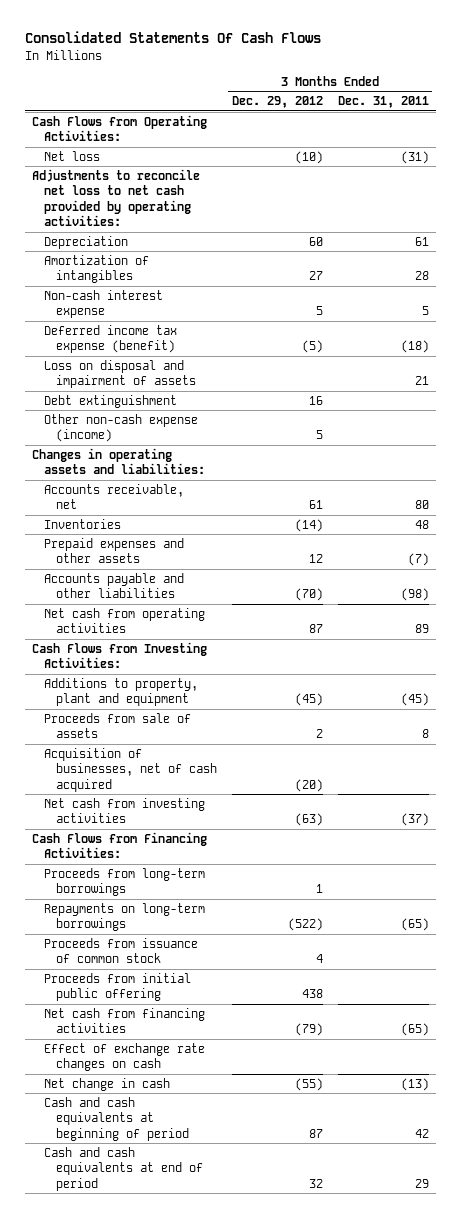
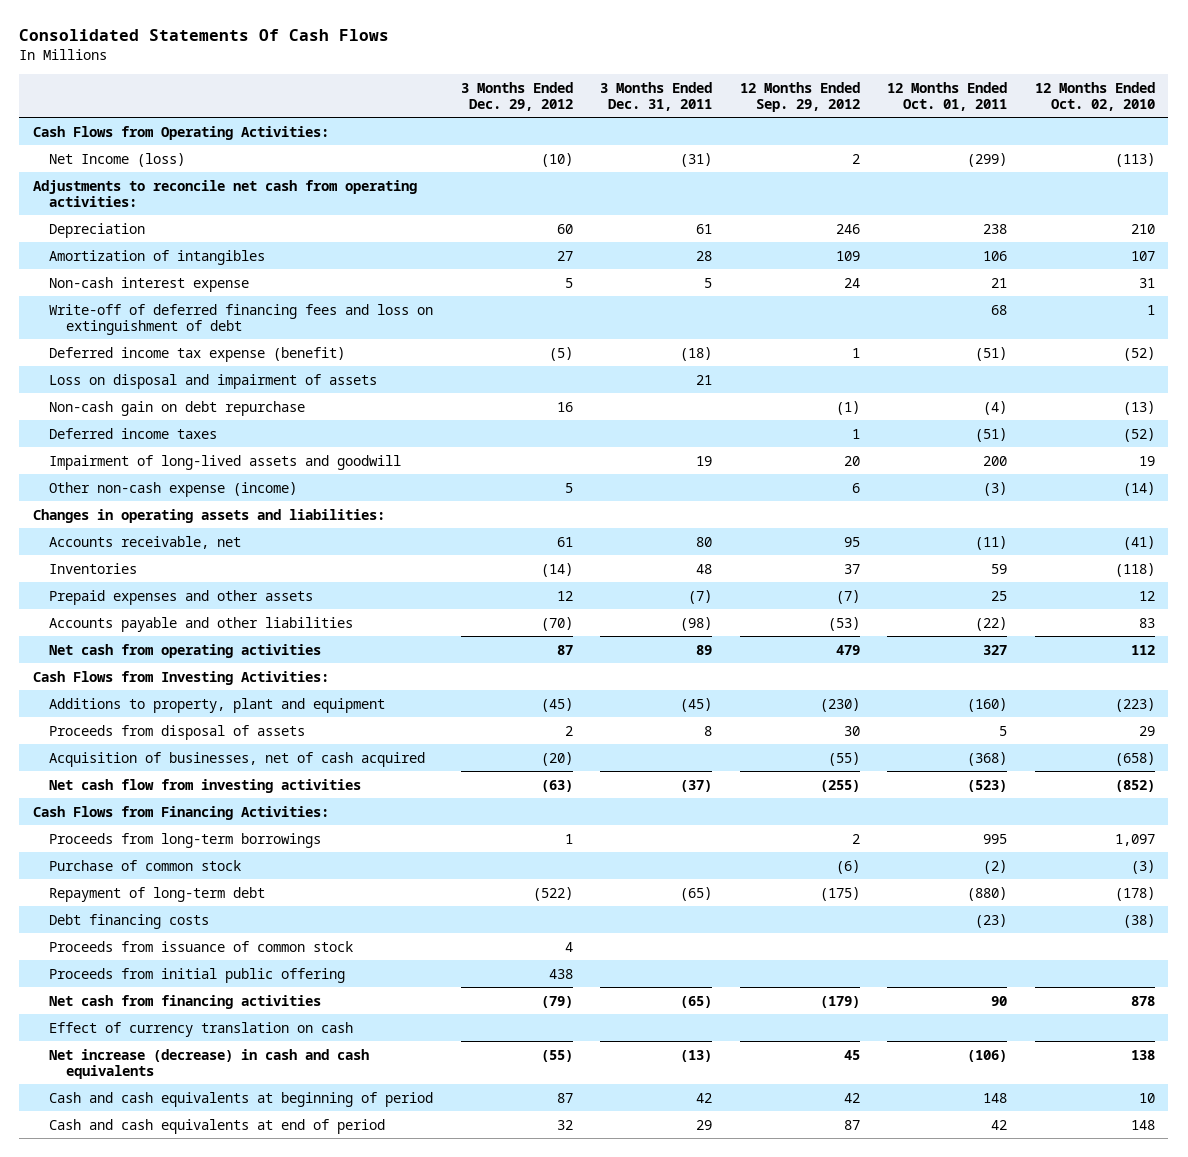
none -> [739,81,860,112] 12 Months Ended Sep. 29, 2012
none -> [887,81,1008,111] 12 Months Ended Oct. 01, 2011
none -> [1034,81,1155,111] 12 Months Ended Oct. 02, 2010
[44,150,101,161] Net loss -> [49,152,186,167] Net Income (loss)
[32,168,201,227] Adjustments to reconcile net loss to net cash provided by operating activities: -> [32,179,417,207] Adjustments to reconcile net cash from operating activities:
none -> [49,303,434,335] Write-off of deferred financing fees and loss on extinguishment of debt
[44,394,178,408] Debt extinguishment -> [49,400,306,416] Non-cash gain on debt repurchase
none -> [49,427,218,439] Deferred income taxes
none -> [49,454,402,470] Impairment of long-lived assets and goodwill
[44,712,192,739] Proceeds from sale of assets -> [49,724,306,740] Proceeds from disposal of assets
[44,797,206,824] Net cash from investing activities -> [49,778,362,793] Net cash flow from investing activities
none -> [49,859,242,871] Purchase of common stock
[44,902,206,932] Repayments on long-term borrowings -> [49,886,266,902] Repayment of long-term debt
none -> [49,913,210,929] Debt financing costs
[44,1042,206,1072] Effect of exchange rate changes on cash -> [49,1021,354,1037] Effect of currency translation on cash
[44,1077,171,1091] Net change in cash -> [49,1048,370,1079] Net increase (decrease) in cash and cash equivalents

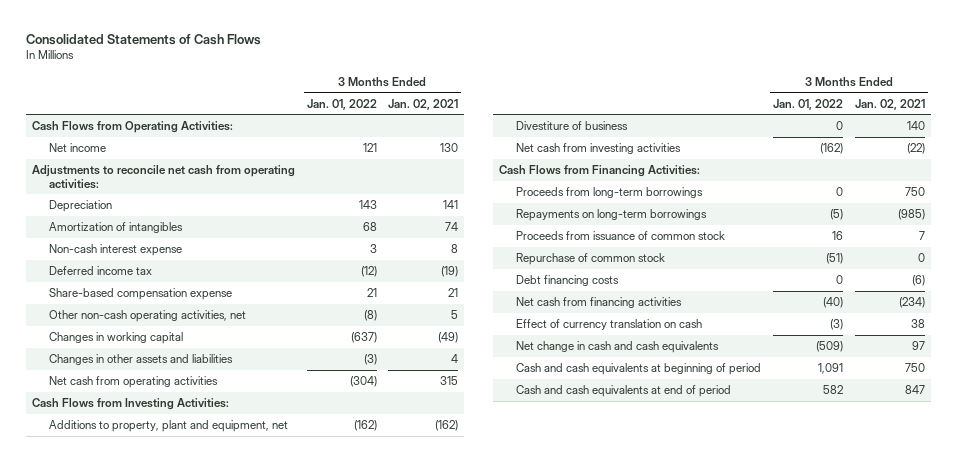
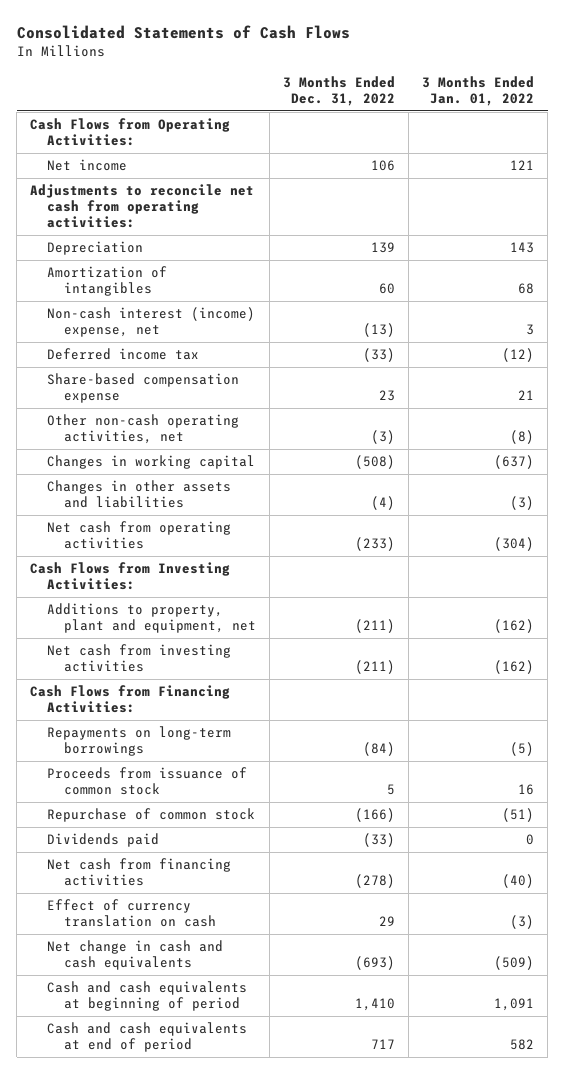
[388,98,459,110] Jan. 02, 2021 -> none
none -> [282,76,395,106] 3 Months Ended Dec. 31, 2022
[48,244,182,257] Non-cash interest expense -> [46,307,255,338] Non-cash interest (income) expense, net
[515,121,628,131] Divestiture of business -> none
[515,187,703,199] Proceeds from long-term borrowings -> none
[515,275,619,287] Debt financing costs -> none
none -> [46,833,159,848] Dividends paid

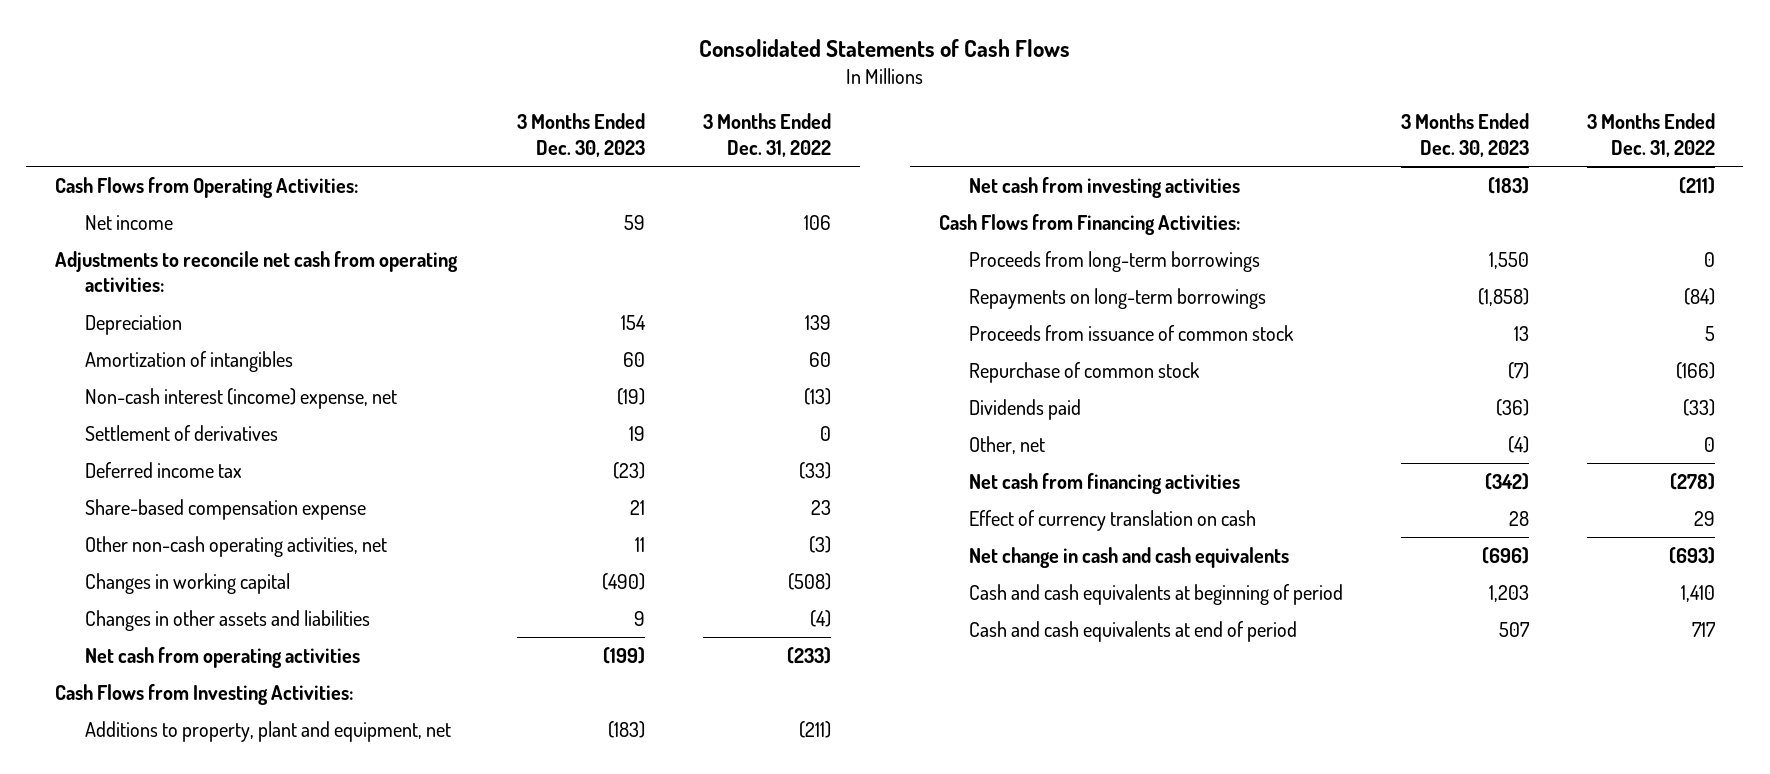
[421,76,534,106] 3 Months Ended Jan. 01, 2022 -> none
none -> [517,113,646,157] 3 Months Ended Dec. 30, 2023
none -> [85,424,279,441] Settlement of derivatives
none -> [968,250,1260,272] Proceeds from long-term borrowings
none -> [968,435,1045,454] Other, net

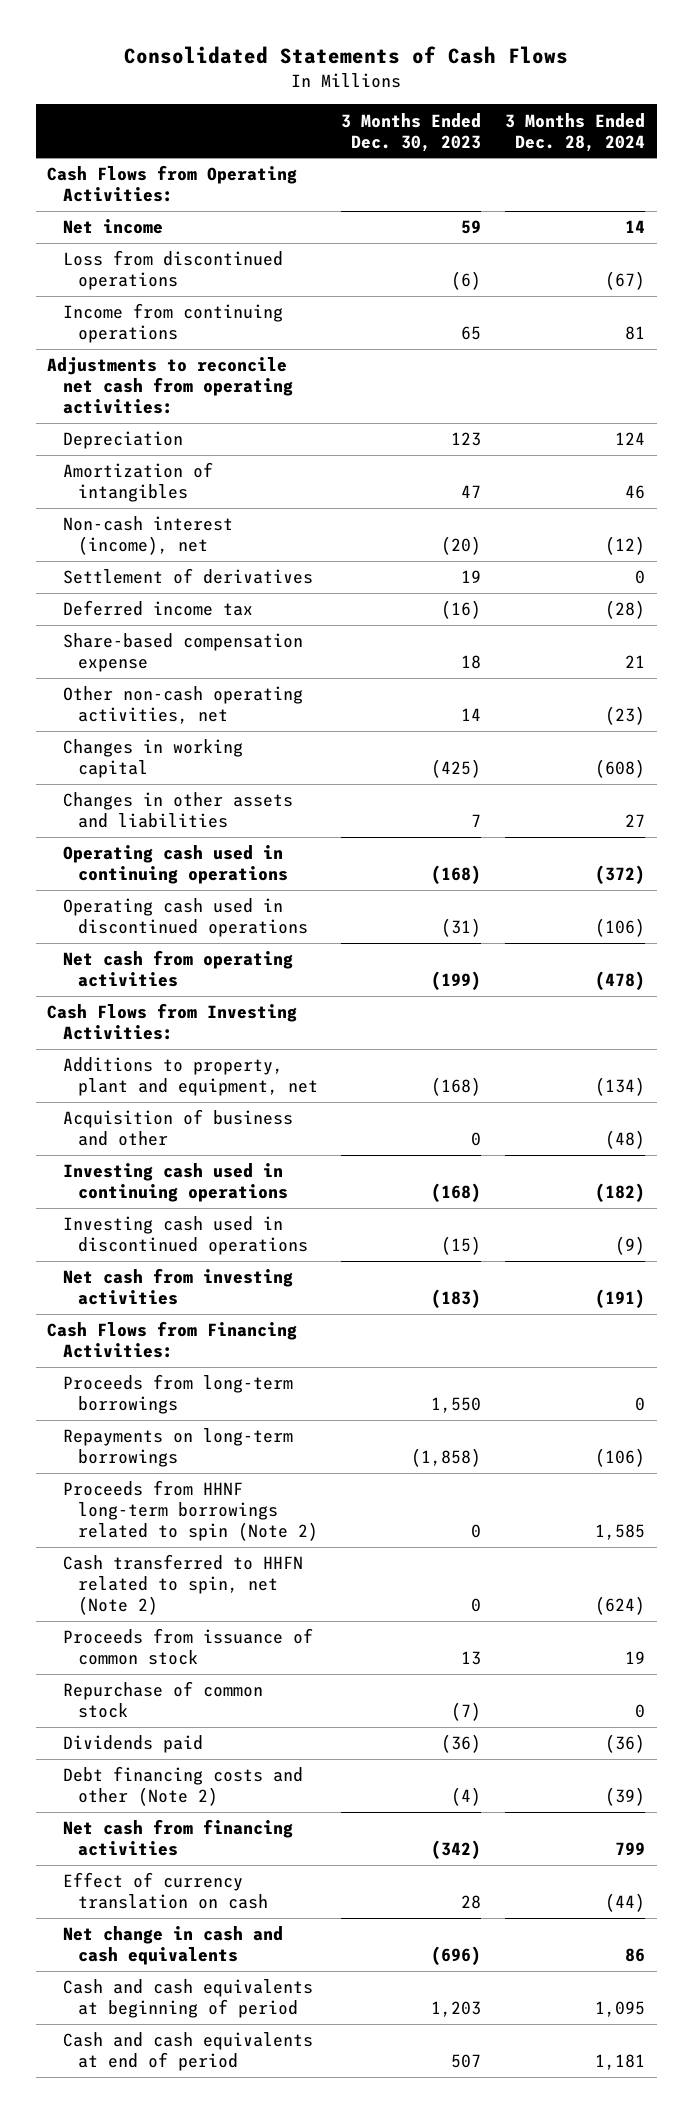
[703,113,832,157] 3 Months Ended Dec. 31, 2022 -> none
none -> [505,112,646,152] 3 Months Ended Dec. 28, 2024
none -> [62,250,283,291] Loss from discontinued operations
none -> [62,303,283,344] Income from continuing operations
[621,314,647,330] 154 -> [451,432,482,447] 123
[623,351,646,367] 60 -> [461,485,482,499] 47
[85,387,398,409] Non-cash interest (income) expense, net -> [62,516,233,556] Non-cash interest (income), net
[617,387,646,405] (19) -> [441,536,482,556] (20)
[613,461,646,479] (23) -> [441,600,482,620] (16)
[630,499,646,515] 21 -> [461,655,482,670] 18
[635,536,646,552] 11 -> [461,708,482,722] 14
[602,572,646,590] (490) -> [431,759,482,779] (425)
[634,610,646,626] 9 -> [471,814,482,828] 7
none -> [62,845,288,885] Operating cash used in continuing operations
none -> [62,898,308,938] Operating cash used in discontinued operations
[608,720,646,738] (183) -> [431,1077,482,1097] (168)
none -> [62,1109,293,1147] Acquisition of business and other
none -> [62,1163,288,1203] Investing cash used in continuing operations
none -> [62,1216,308,1256] Investing cash used in discontinued operations
none -> [62,1480,318,1541] Proceeds from HHNF long-term borrowings related to spin (Note 2)
none -> [62,1554,303,1615] Cash transferred to HHFN related to spin, net (Note 2)
[968,435,1045,454] Other, net -> [62,1766,303,1807] Debt financing costs and other (Note 2)

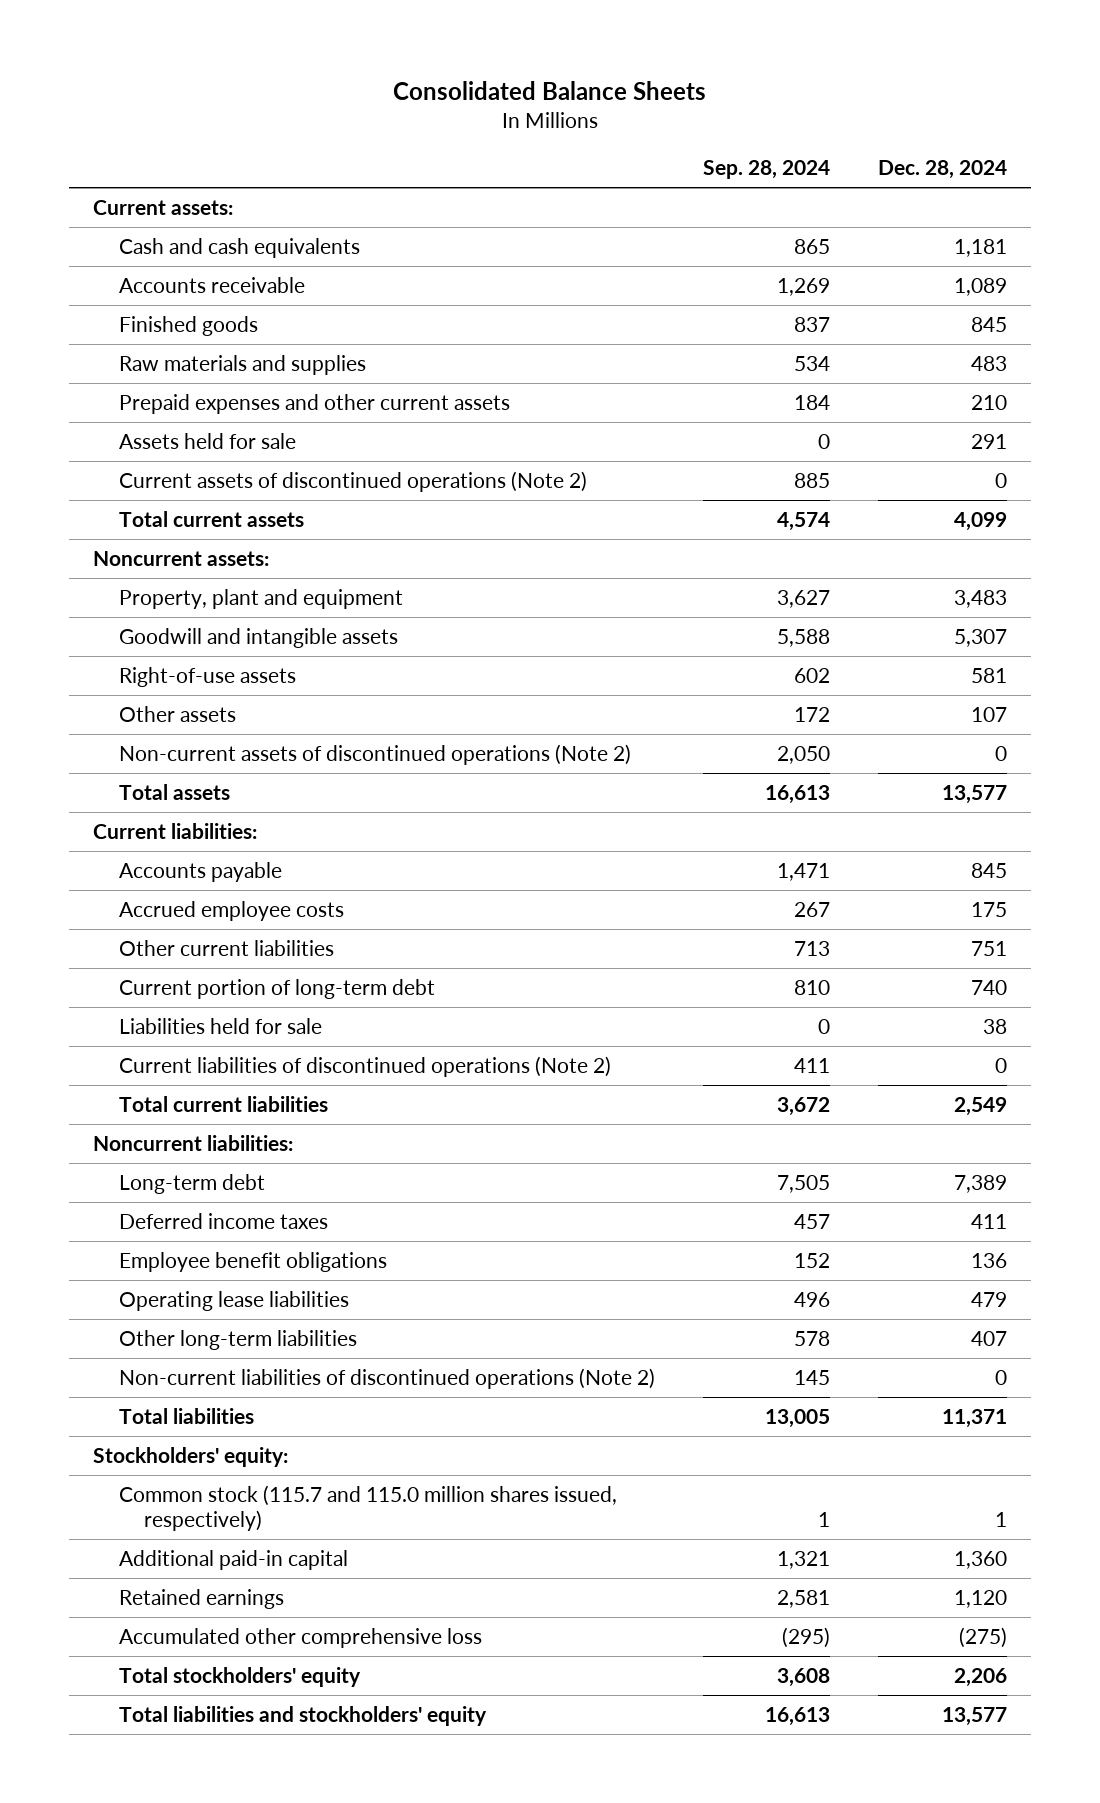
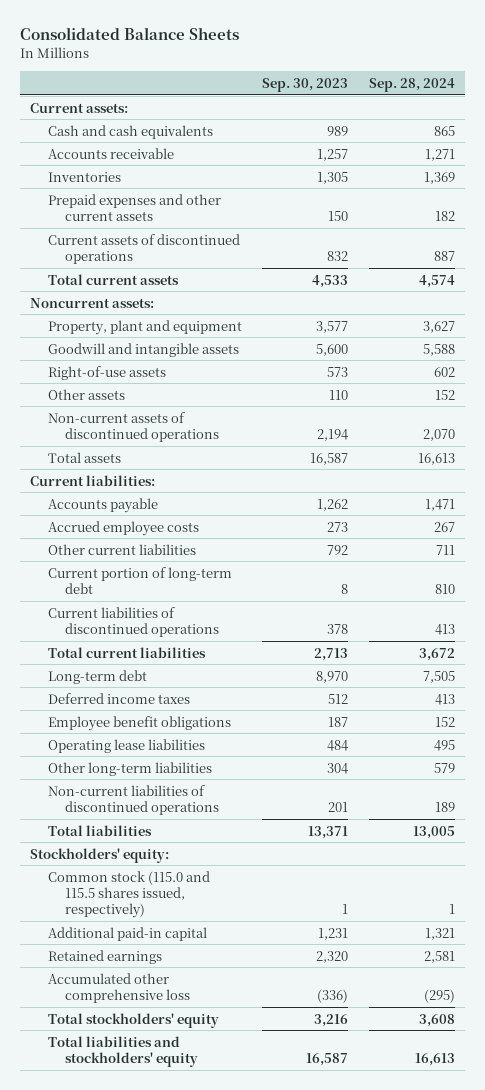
[877,160,1007,180] Dec. 28, 2024 -> none
none -> [262,77,349,92] Sep. 30, 2023
[118,315,258,336] Finished goods -> none
[118,354,366,375] Raw materials and supplies -> none
[118,432,296,449] Assets held for sale -> none
[776,277,830,296] 1,269 -> [424,148,455,161] 1,271
none -> [47,171,121,182] Inventories
[793,394,830,410] 184 -> [434,210,455,221] 182
[118,470,587,492] Current assets of discontinued operations (Note 2) -> [47,233,240,264] Current assets of discontinued operations
[793,472,830,488] 885 -> [433,250,455,261] 887
[793,706,830,722] 172 -> [434,389,455,400] 152
[118,743,631,765] Non-current assets of discontinued operations (Note 2) -> [47,411,220,442] Non-current assets of discontinued operations
[776,745,830,764] 2,050 -> [422,428,455,441] 2,070
[793,940,830,956] 713 -> [435,544,455,555] 711
[118,1017,322,1034] Liabilities held for sale -> none
[118,1055,611,1077] Current liabilities of discontinued operations (Note 2) -> [47,606,220,637] Current liabilities of discontinued operations
[793,1057,830,1073] 411 -> [434,623,455,635] 413
[92,1134,293,1151] Noncurrent liabilities: -> none
[793,1213,830,1229] 457 -> [434,693,455,705] 413
[793,1291,830,1307] 496 -> [433,739,455,751] 495
[793,1330,830,1346] 578 -> [433,762,455,773] 579
[118,1367,655,1389] Non-current liabilities of discontinued operations (Note 2) -> [47,784,220,815] Non-current liabilities of discontinued operations
[793,1369,830,1385] 145 -> [434,801,455,812] 189
[118,1484,617,1531] Common stock (115.7 and 115.0 million shares issued, respectively) -> [47,870,210,918] Common stock (115.0 and 115.5 shares issued, respectively)

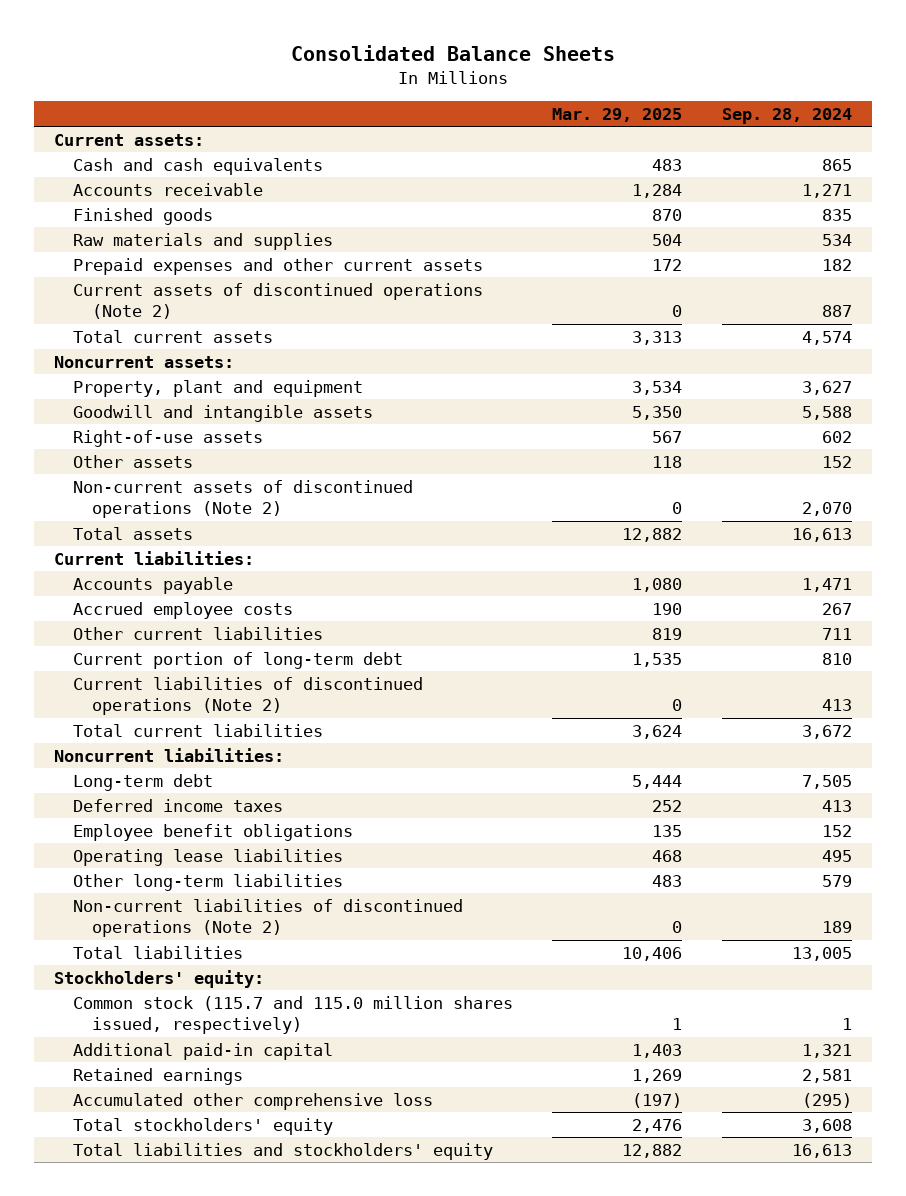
[262,77,349,92] Sep. 30, 2023 -> none
none -> [552,107,683,122] Mar. 29, 2025
[47,171,121,182] Inventories -> none
none -> [72,207,213,225] Finished goods
none -> [72,232,333,250] Raw materials and supplies
[47,233,240,264] Current assets of discontinued operations -> [72,282,483,320] Current assets of discontinued operations (Note 2)
[47,411,220,442] Non-current assets of discontinued operations -> [72,479,413,519] Non-current assets of discontinued operations (Note 2)
[47,606,220,637] Current liabilities of discontinued operations -> [72,676,423,716] Current liabilities of discontinued operations (Note 2)
none -> [54,747,285,762] Noncurrent liabilities:
[47,784,220,815] Non-current liabilities of discontinued operations -> [72,898,463,938] Non-current liabilities of discontinued operations (Note 2)
[47,870,210,918] Common stock (115.0 and 115.5 shares issued, respectively) -> [72,995,513,1035] Common stock (115.7 and 115.0 million shares issued, respectively)

